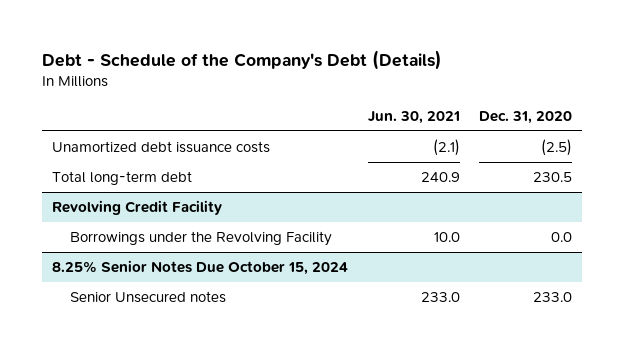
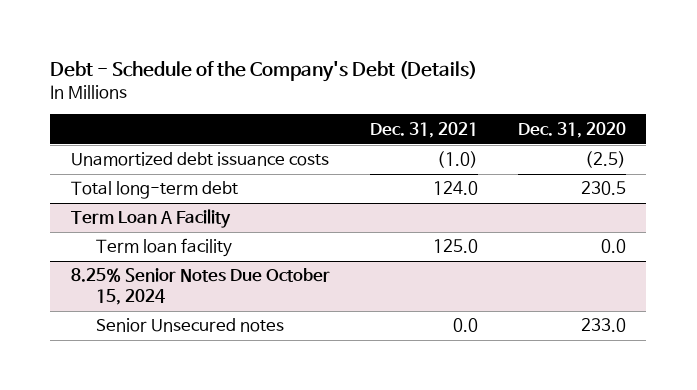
[367,111,460,125] Jun. 30, 2021 -> none
none -> [369,121,478,138] Dec. 31, 2021
[52,199,223,215] Revolving Credit Facility -> none
[70,230,333,246] Borrowings under the Revolving Facility -> none
none -> [70,209,231,229] Term Loan A Facility
none -> [95,238,232,258] Term loan facility

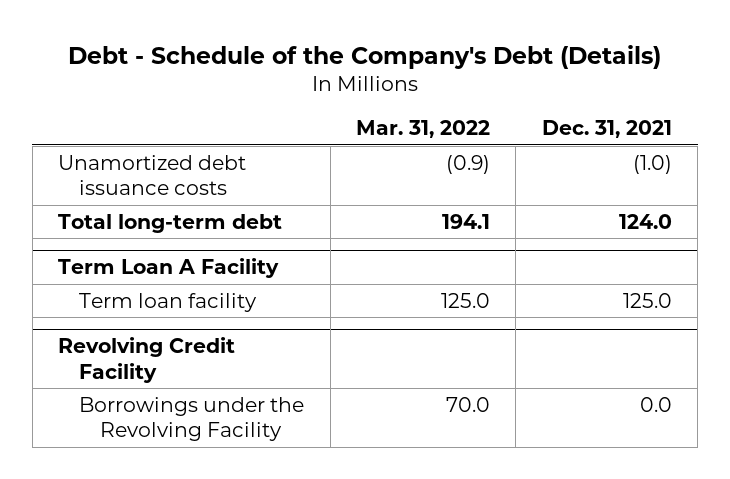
[518,121,627,138] Dec. 31, 2020 -> none
none -> [356,120,491,139] Mar. 31, 2022
[70,268,330,306] 8.25% Senior Notes Due October 15, 2024 -> none
[95,318,284,333] Senior Unsecured notes -> none
none -> [58,337,236,383] Revolving Credit Facility
none -> [79,396,305,442] Borrowings under the Revolving Facility

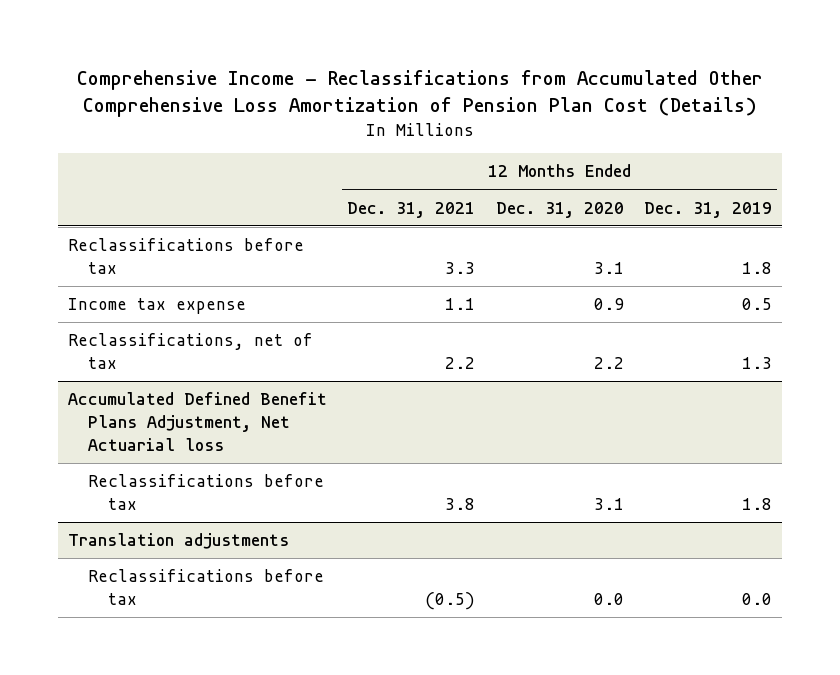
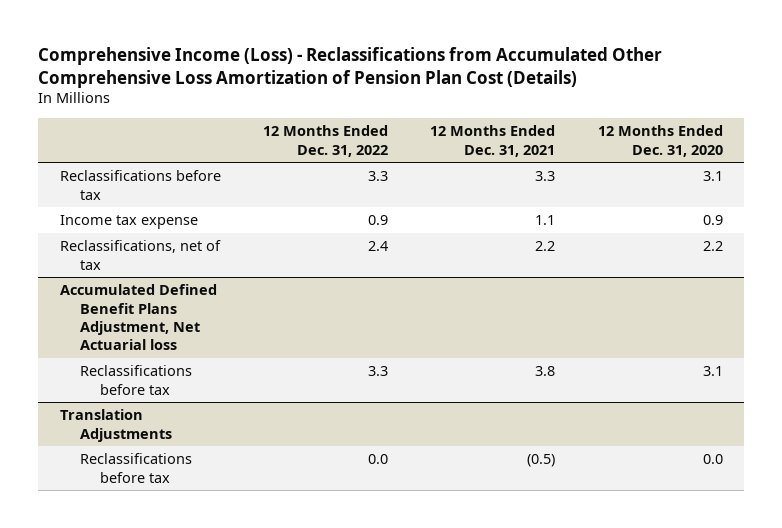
[76,69,763,118] Comprehensive Income - Reclassifications from Accumulated Other Comprehensive Loss Amortization of Pension Plan Cost (Details) -> [38,47,663,88] Comprehensive Income (Loss) - Reclassifications from Accumulated Other Comprehensive Loss Amortization of Pension Plan Cost (Details)
[643,201,772,218] Dec. 31, 2019 -> none
none -> [262,125,388,157] 12 Months Ended Dec. 31, 2022
[67,533,289,550] Translation adjustments -> [59,409,172,442] Translation Adjustments

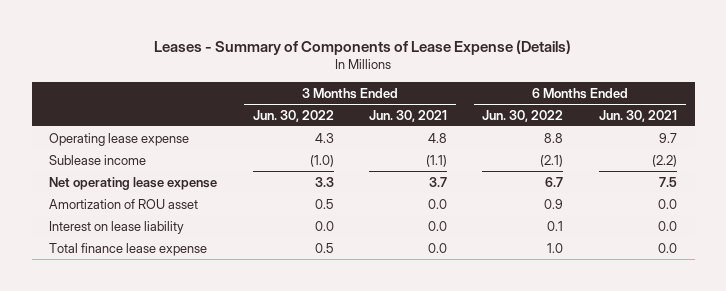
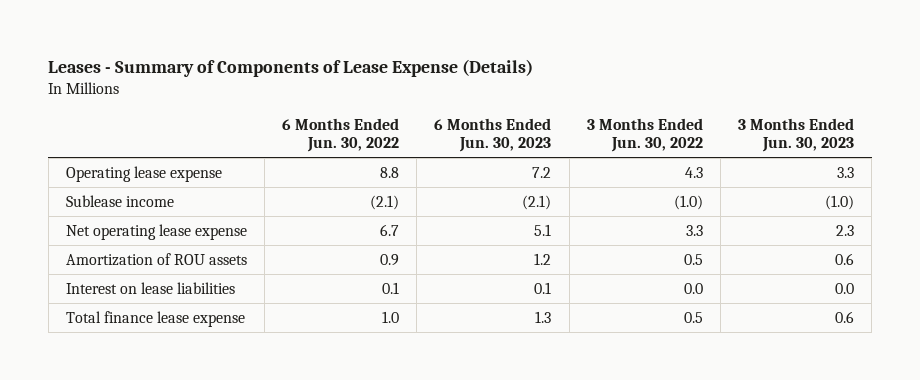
[369,109,448,122] Jun. 30, 2021 -> none
[598,109,677,122] Jun. 30, 2021 -> none
none -> [434,117,552,153] 6 Months Ended Jun. 30, 2023
none -> [738,117,855,153] 3 Months Ended Jun. 30, 2023
[49,198,199,209] Amortization of ROU asset -> [65,252,247,266] Amortization of ROU assets
[49,220,185,234] Interest on lease liability -> [65,281,235,294] Interest on lease liabilities

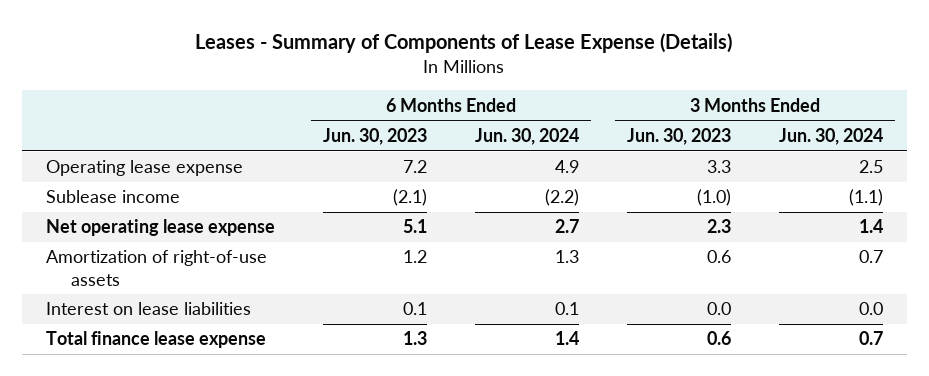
[282,117,400,153] 6 Months Ended Jun. 30, 2022 -> none
[586,117,703,153] 3 Months Ended Jun. 30, 2022 -> none
none -> [474,128,579,146] Jun. 30, 2024
none -> [778,128,883,146] Jun. 30, 2024
[65,252,247,266] Amortization of ROU assets -> [45,250,267,286] Amortization of right-of-use assets

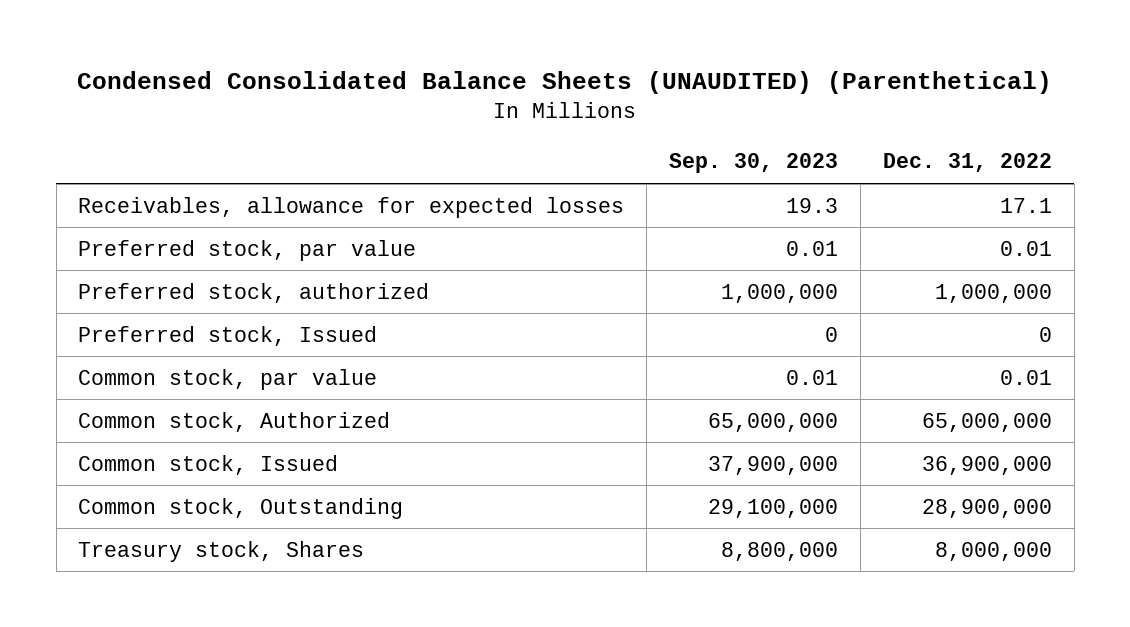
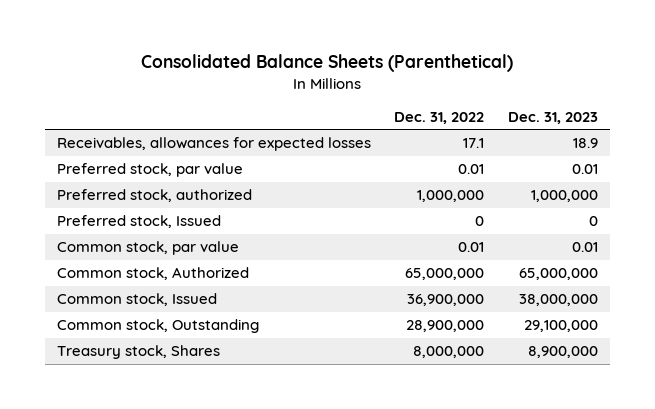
[77,71,1053,95] Condensed Consolidated Balance Sheets (UNAUDITED) (Parenthetical) -> [141,54,514,73] Consolidated Balance Sheets (Parenthetical)
[669,153,839,174] Sep. 30, 2023 -> none
none -> [507,111,598,124] Dec. 31, 2023
[78,196,625,218] Receivables, allowance for expected losses -> [56,137,371,152] Receivables, allowances for expected losses

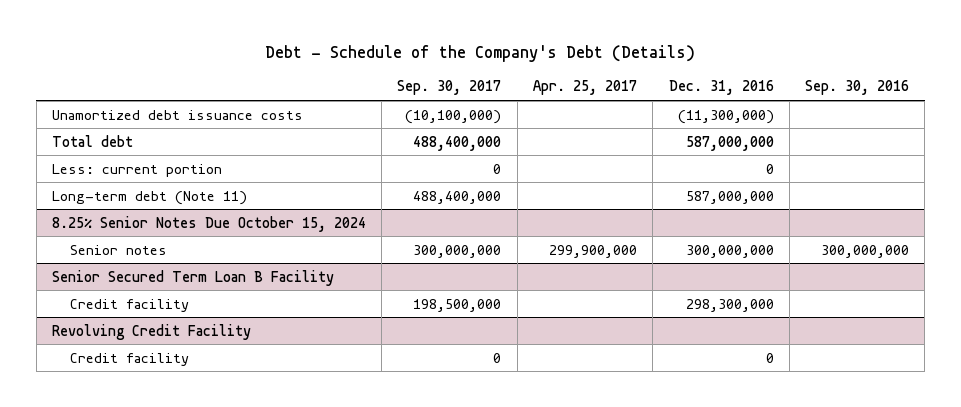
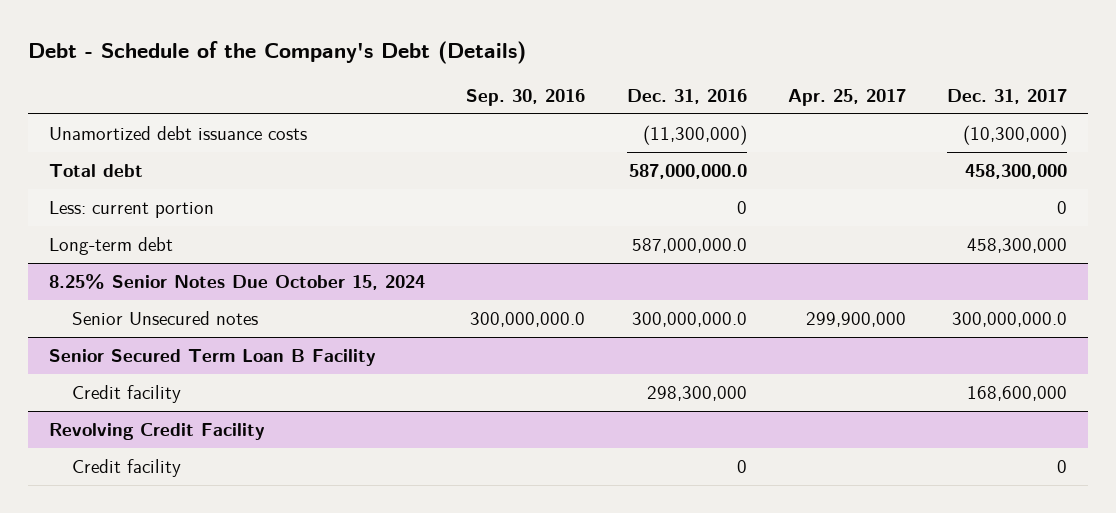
[397,80,502,96] Sep. 30, 2017 -> none
none -> [947,88,1068,104] Dec. 31, 2017
[685,135,774,151] 587,000,000 -> [628,164,747,180] 587,000,000.0
[51,190,247,205] Long-term debt (Note 11) -> [48,237,173,256] Long-term debt
[685,190,774,204] 587,000,000 -> [631,238,747,254] 587,000,000.0
[70,244,168,255] Senior notes -> [71,311,258,326] Senior Unsecured notes
[685,244,774,258] 300,000,000 -> [631,312,747,328] 300,000,000.0
[821,244,910,258] 300,000,000 -> [470,312,586,328] 300,000,000.0

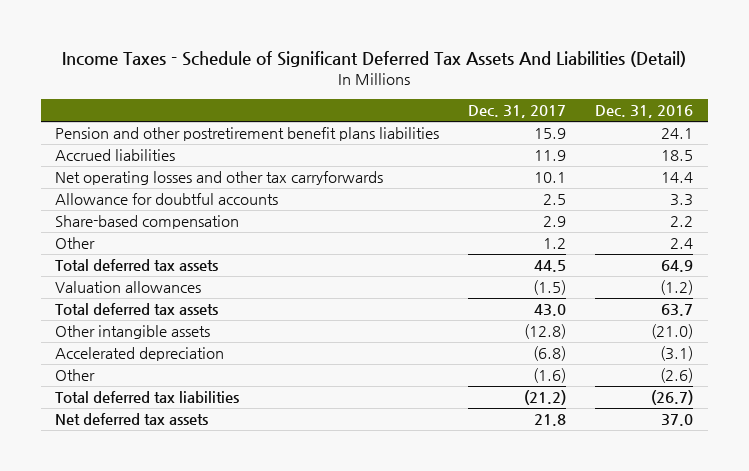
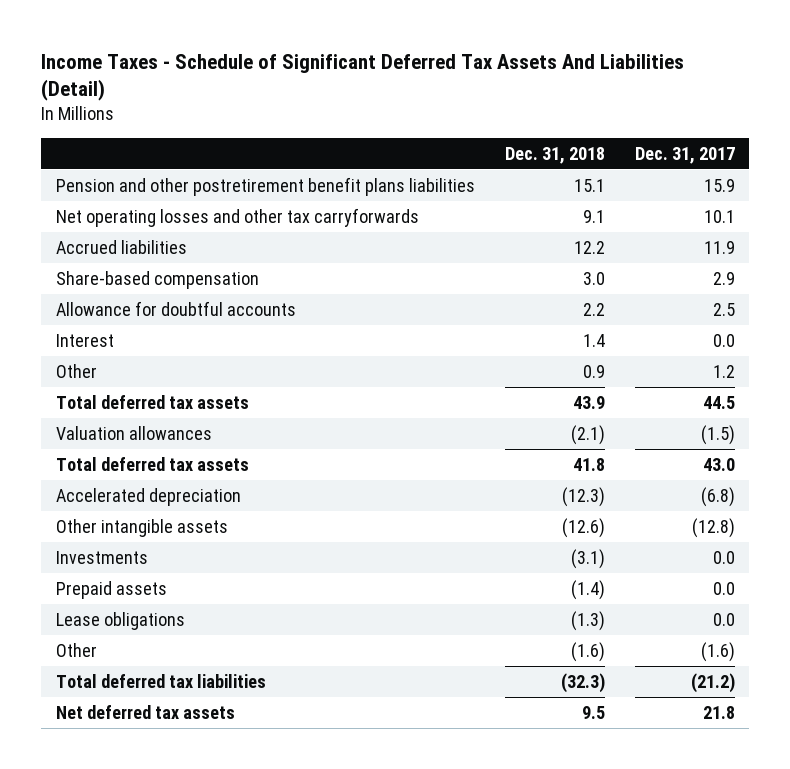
[595,105,694,119] Dec. 31, 2016 -> none
none -> [504,146,605,164] Dec. 31, 2018
[55,149,176,162] Accrued liabilities -> [55,239,187,254] Accrued liabilities
[55,193,279,206] Allowance for doubtful accounts -> [55,300,296,316] Allowance for doubtful accounts
none -> [55,333,114,347] Interest
[55,325,211,340] Other intangible assets -> [55,518,228,537] Other intangible assets
none -> [55,550,148,564] Investments
none -> [55,580,167,599] Prepaid assets
none -> [55,611,185,630] Lease obligations

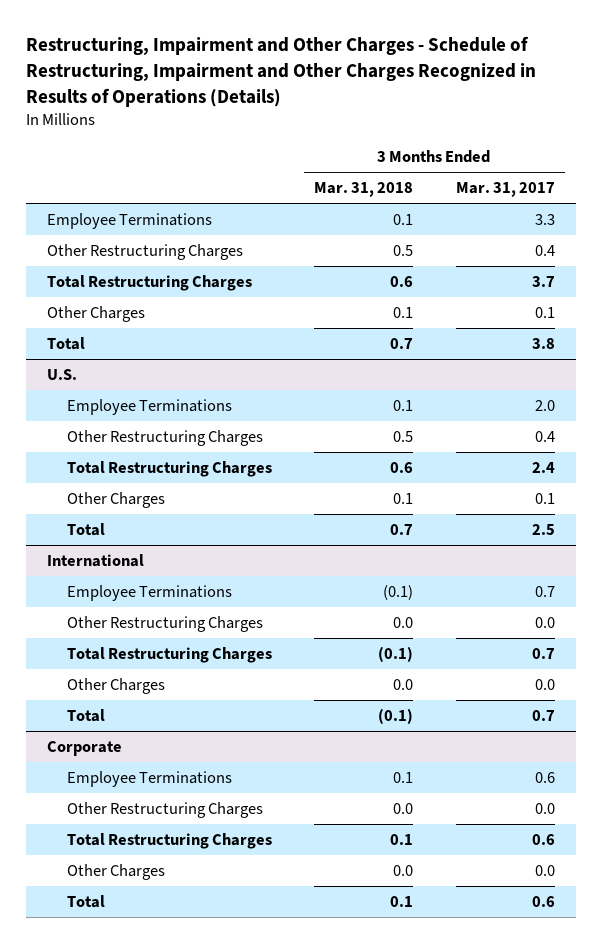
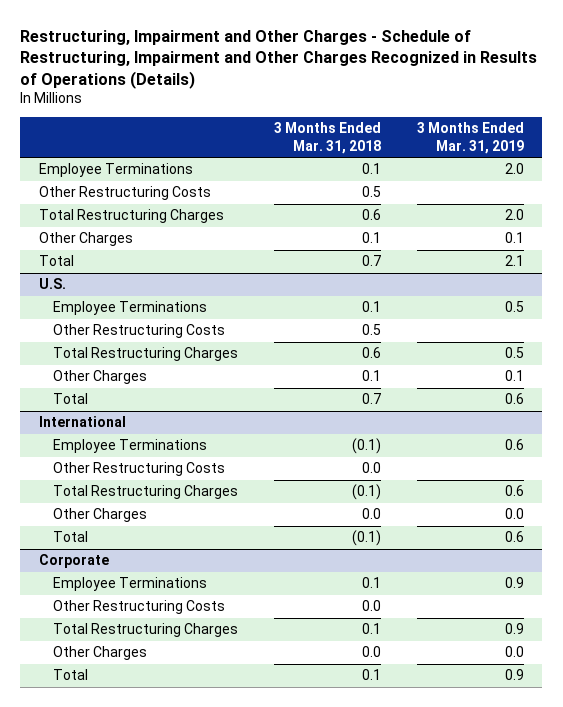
[455,182,555,198] Mar. 31, 2017 -> none
none -> [417,122,525,154] 3 Months Ended Mar. 31, 2019
[46,243,243,260] Other Restructuring Charges -> [38,186,211,201] Other Restructuring Costs
[66,429,263,446] Other Restructuring Charges -> [53,324,226,339] Other Restructuring Costs
[66,615,263,632] Other Restructuring Charges -> [53,462,226,477] Other Restructuring Costs
[66,801,263,818] Other Restructuring Charges -> [53,600,226,615] Other Restructuring Costs

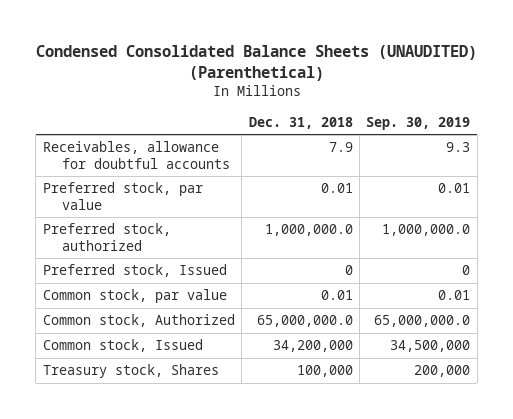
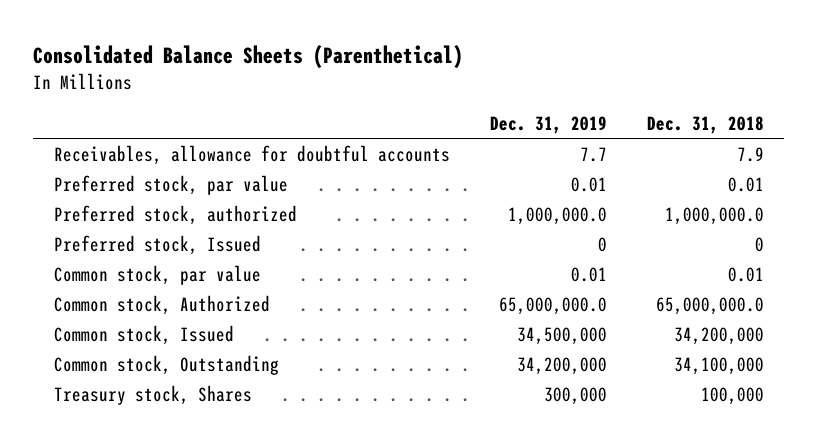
[35,44,477,81] Condensed Consolidated Balance Sheets (UNAUDITED) (Parenthetical) -> [33,45,464,70] Consolidated Balance Sheets (Parenthetical)
[366,116,471,130] Sep. 30, 2019 -> none
none -> [489,116,607,135] Dec. 31, 2019
none -> [53,354,279,375] Common stock, Outstanding

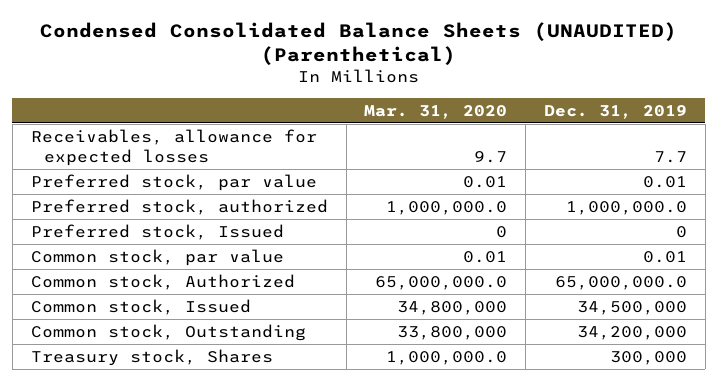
[33,45,464,70] Consolidated Balance Sheets (Parenthetical) -> [39,21,677,65] Condensed Consolidated Balance Sheets (UNAUDITED) (Parenthetical)
[647,116,765,135] Dec. 31, 2018 -> none
none -> [364,104,508,119] Mar. 31, 2020
[53,144,450,165] Receivables, allowance for doubtful accounts -> [30,129,317,167] Receivables, allowance for expected losses

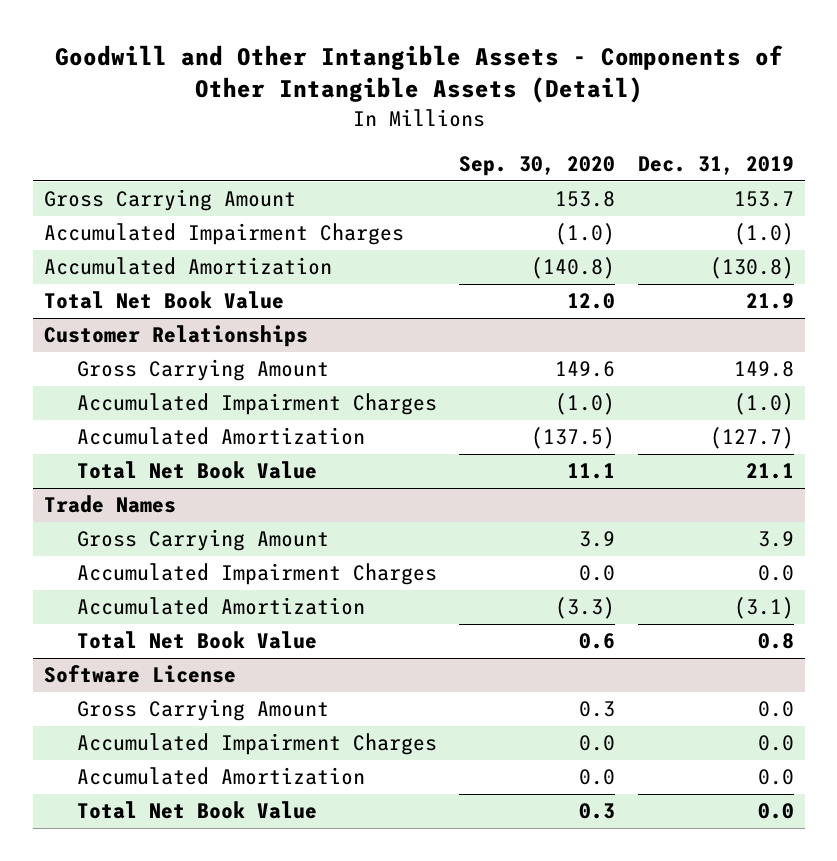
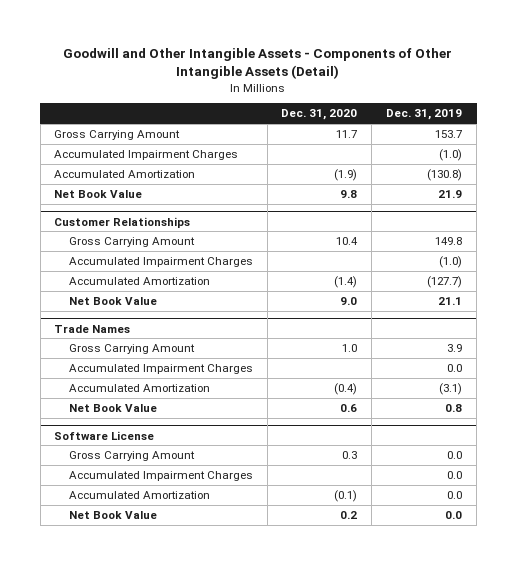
[459,155,616,176] Sep. 30, 2020 -> none
none -> [281,109,358,121] Dec. 31, 2020
[43,291,284,310] Total Net Book Value -> [54,190,143,199] Net Book Value
[76,461,317,480] Total Net Book Value -> [68,297,157,306] Net Book Value
[76,631,317,650] Total Net Book Value -> [68,404,157,413] Net Book Value
[76,801,317,820] Total Net Book Value -> [68,511,157,520] Net Book Value

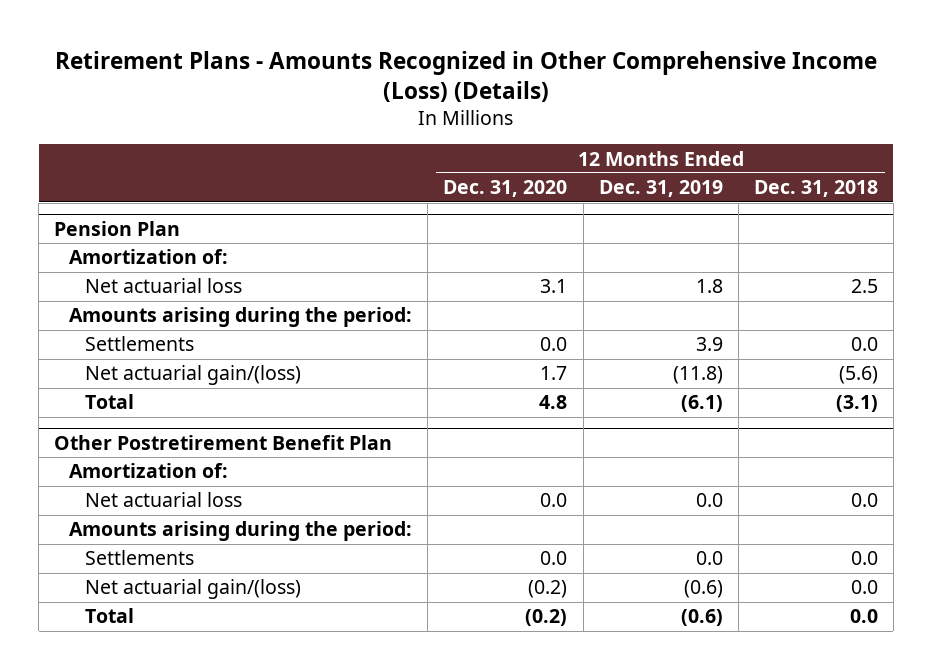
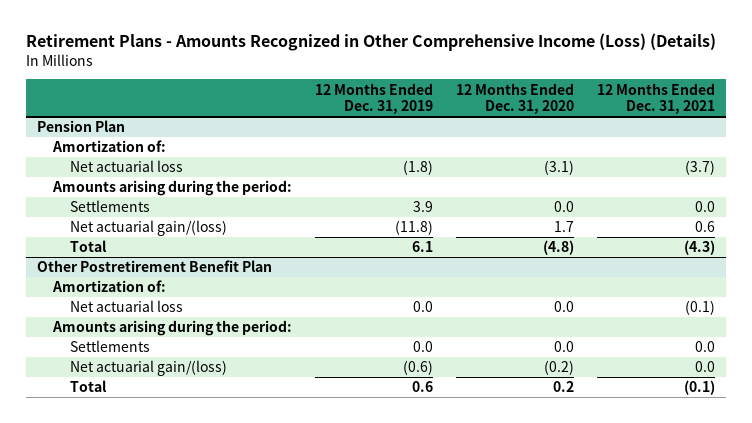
[753,180,878,198] Dec. 31, 2018 -> none
none -> [596,82,715,114] 12 Months Ended Dec. 31, 2021
[540,279,568,294] 3.1 -> [544,160,575,176] (3.1)
[695,279,723,294] 1.8 -> [403,160,434,176] (1.8)
[539,395,568,410] 4.8 -> [543,240,575,256] (4.8)
[680,395,723,413] (6.1) -> [412,241,434,253] 6.1
[525,609,568,627] (0.2) -> [553,381,575,393] 0.2
[680,609,723,627] (0.6) -> [412,381,434,393] 0.6

